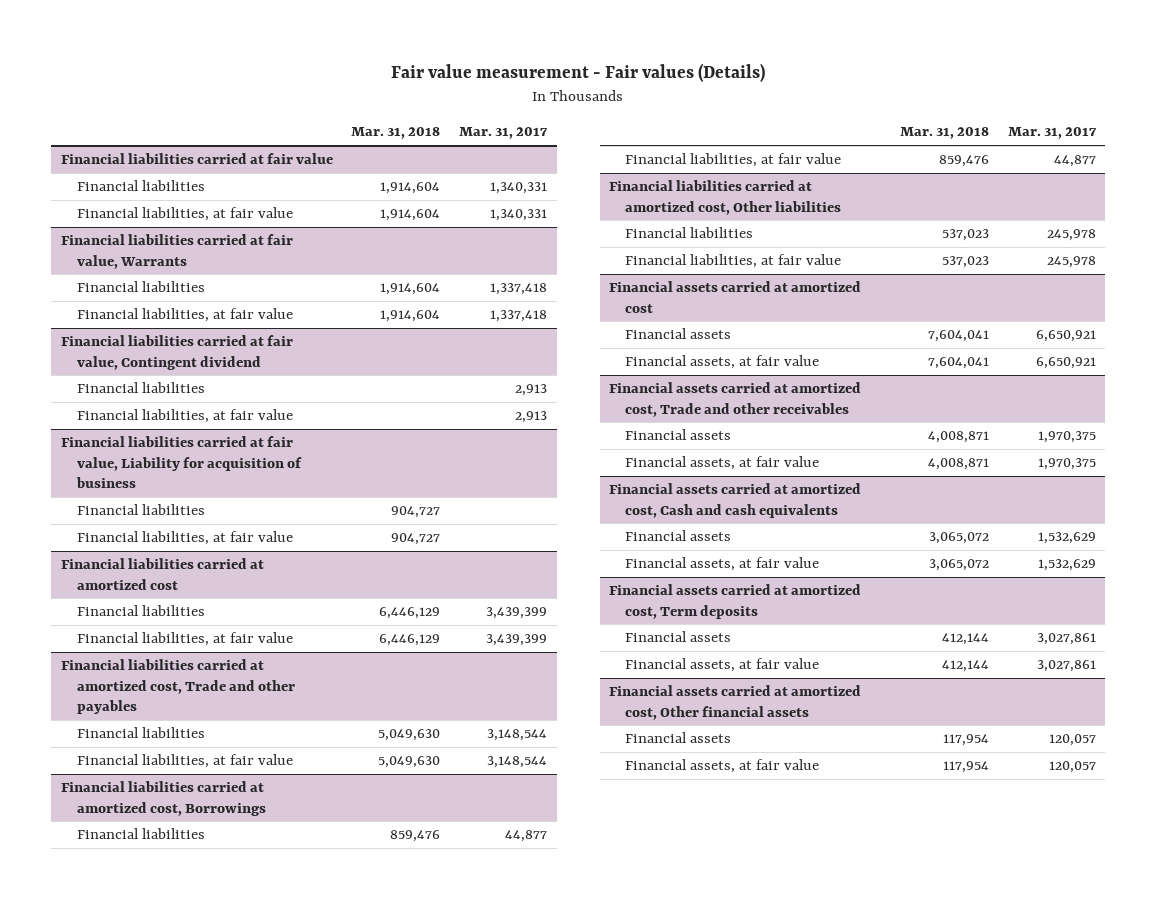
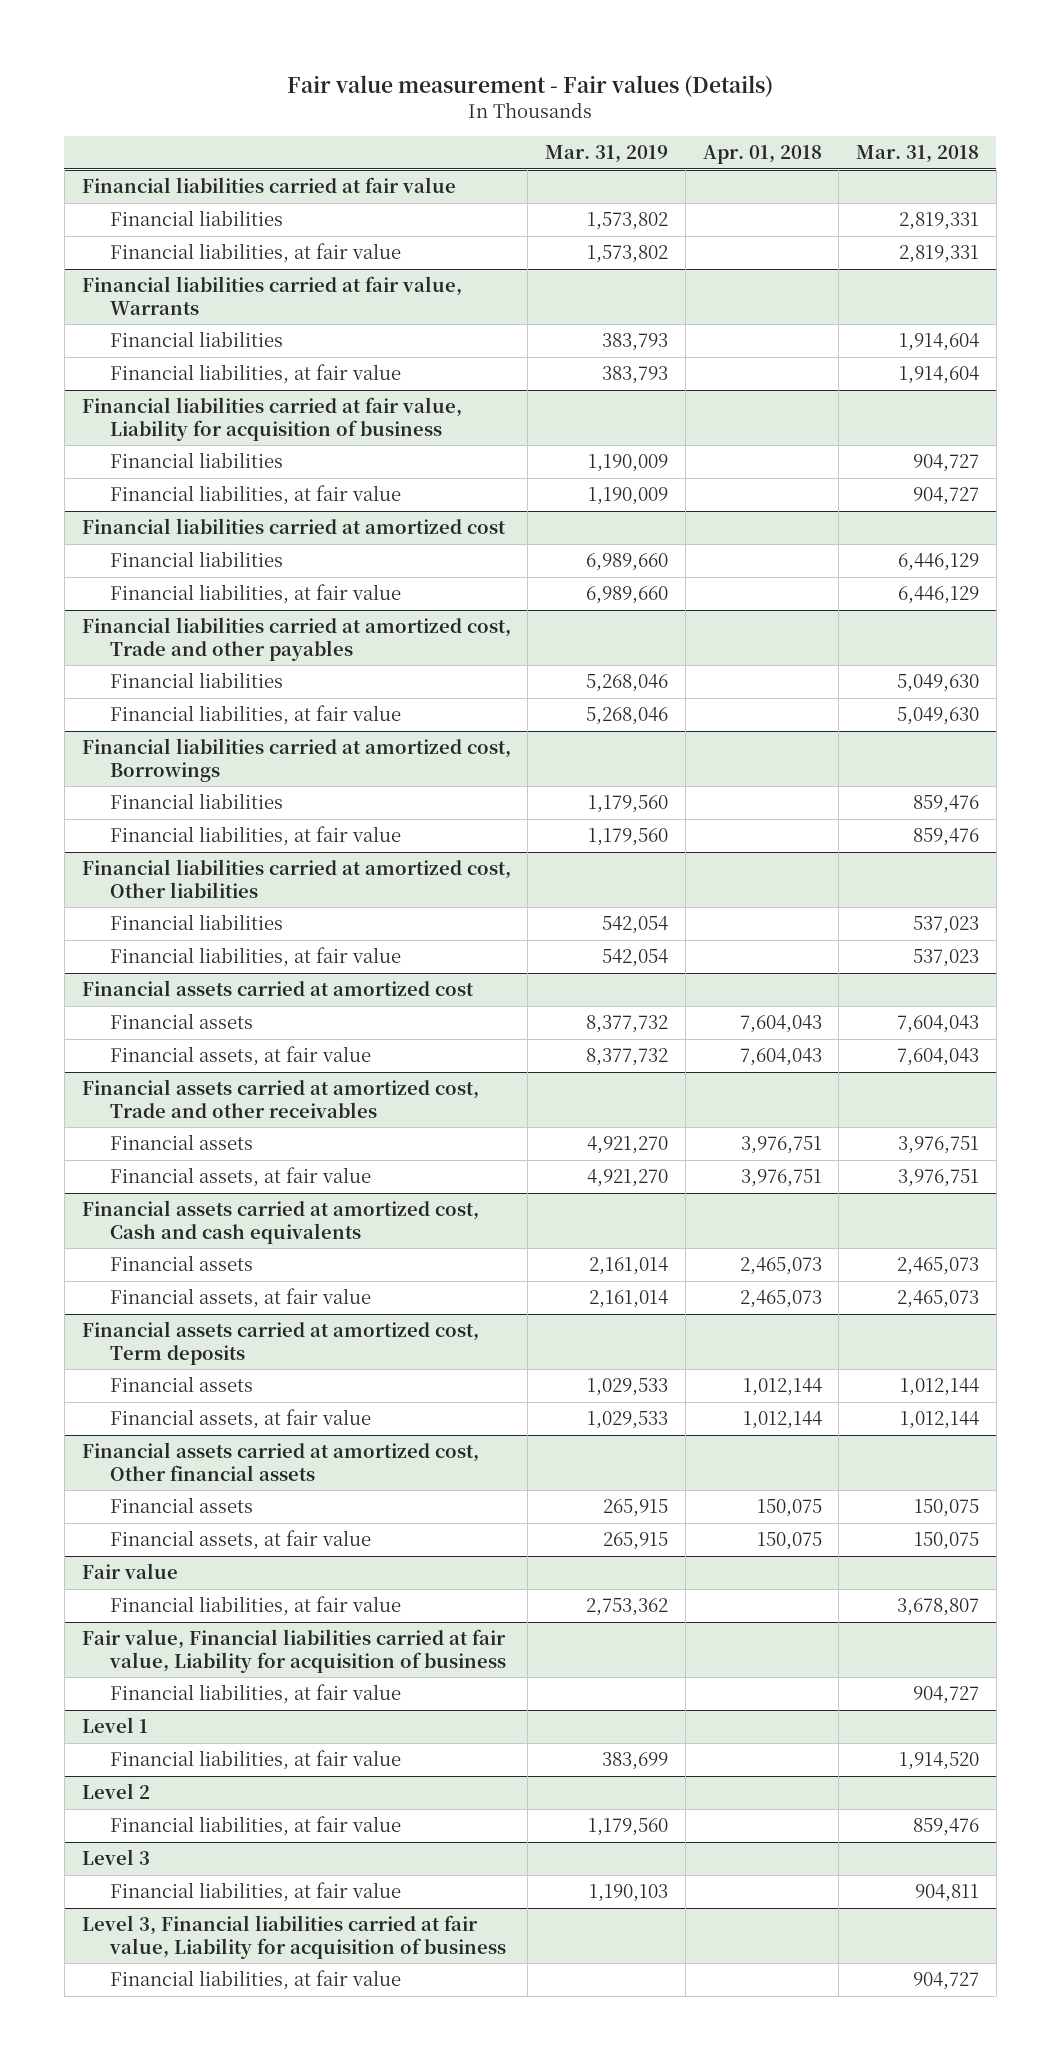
[459,127,549,140] Mar. 31, 2017 -> none
none -> [545,145,669,164] Mar. 31, 2019
none -> [702,145,822,165] Apr. 01, 2018
[380,182,441,195] 1,914,604 -> [899,212,980,231] 2,819,331
[380,209,441,222] 1,914,604 -> [899,245,980,264] 2,819,331
[60,335,293,370] Financial liabilities carried at fair value, Contingent dividend -> none
[76,382,205,394] Financial liabilities -> none
[76,409,293,424] Financial liabilities, at fair value -> none
[927,330,989,343] 7,604,041 -> [897,1015,980,1034] 7,604,043
[927,357,989,370] 7,604,041 -> [897,1048,980,1067] 7,604,043
[927,431,989,444] 4,008,871 -> [898,1136,980,1155] 3,976,751
[927,458,989,471] 4,008,871 -> [898,1169,980,1188] 3,976,751
[928,532,989,545] 3,065,072 -> [897,1257,980,1276] 2,465,073
[928,559,989,572] 3,065,072 -> [897,1290,980,1309] 2,465,073
[941,633,989,646] 412,144 -> [900,1378,980,1397] 1,012,144
[941,660,989,673] 412,144 -> [900,1411,980,1430] 1,012,144
[942,734,989,747] 117,954 -> [914,1499,980,1518] 150,075
[942,761,989,774] 117,954 -> [914,1532,980,1551] 150,075
none -> [81,1563,178,1580] Fair value
none -> [110,1596,402,1617] Financial liabilities, at fair value
none -> [81,1629,507,1673] Fair value, Financial liabilities carried at fair value, Liability for acquisition of business
none -> [110,1684,402,1705] Financial liabilities, at fair value
none -> [81,1717,148,1734] Level 1
none -> [110,1750,402,1771] Financial liabilities, at fair value
none -> [81,1783,150,1800] Level 2
none -> [110,1816,402,1837] Financial liabilities, at fair value
none -> [81,1849,150,1866] Level 3
none -> [110,1882,402,1903] Financial liabilities, at fair value
none -> [81,1915,507,1959] Level 3, Financial liabilities carried at fair value, Liability for acquisition of business
none -> [110,1970,402,1991] Financial liabilities, at fair value

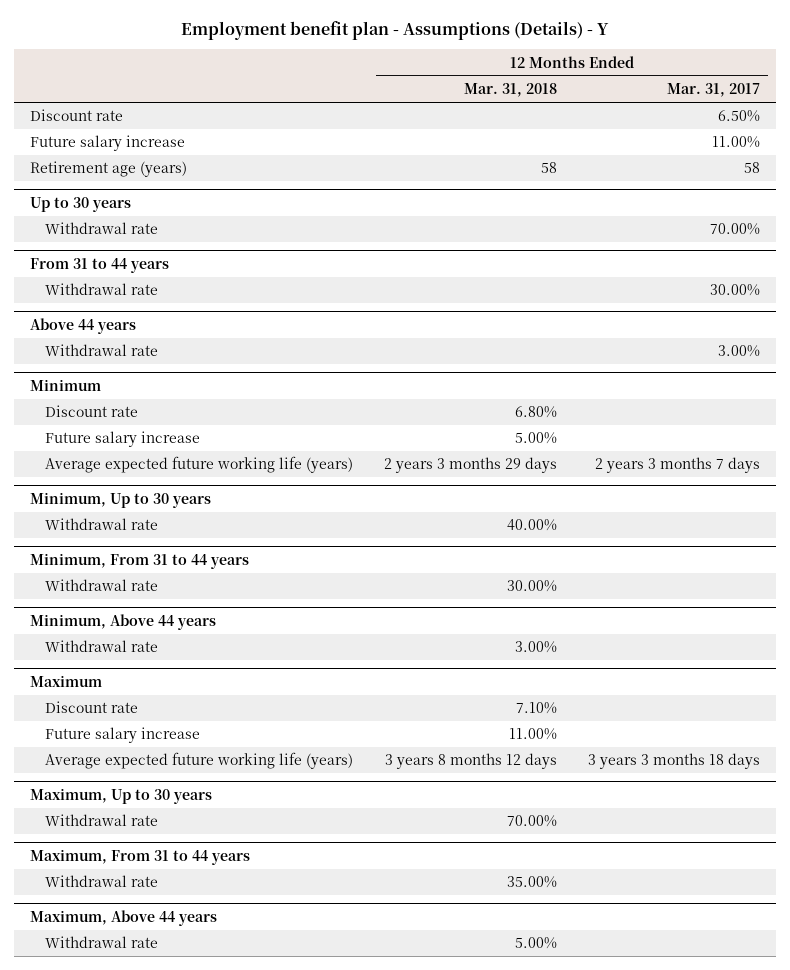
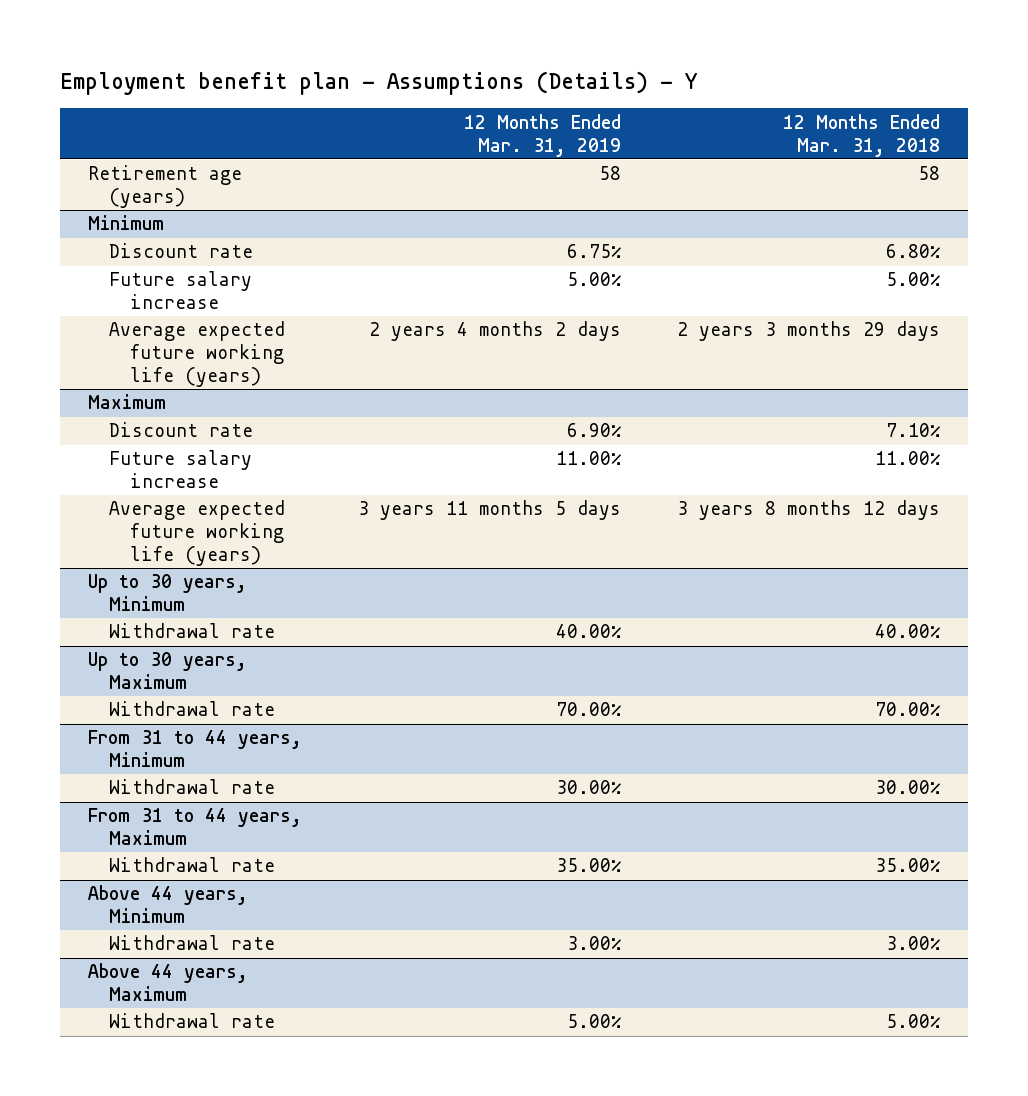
[667,83,761,98] Mar. 31, 2017 -> none
none -> [463,113,621,157] 12 Months Ended Mar. 31, 2019
[29,109,123,122] Discount rate -> none
[29,135,185,152] Future salary increase -> none
[29,197,131,213] Up to 30 years -> none
[44,222,158,235] Withdrawal rate -> none
[29,258,169,274] From 31 to 44 years -> none
[44,283,158,296] Withdrawal rate -> none
[29,318,136,335] Above 44 years -> none
[44,344,158,357] Withdrawal rate -> none
[29,492,211,509] Minimum, Up to 30 years -> none
[44,518,158,531] Withdrawal rate -> none
[29,553,249,570] Minimum, From 31 to 44 years -> none
[44,579,158,592] Withdrawal rate -> none
[29,614,216,631] Minimum, Above 44 years -> none
[44,640,158,653] Withdrawal rate -> none
none -> [87,574,247,612] Up to 30 years, Minimum
none -> [108,623,275,639] Withdrawal rate
[29,788,212,805] Maximum, Up to 30 years -> [87,652,247,690] Up to 30 years, Maximum
none -> [87,730,302,768] From 31 to 44 years, Minimum
none -> [108,779,275,795] Withdrawal rate
[29,849,250,866] Maximum, From 31 to 44 years -> [87,808,302,846] From 31 to 44 years, Maximum
none -> [87,885,248,924] Above 44 years, Minimum
none -> [108,935,275,951] Withdrawal rate
[29,910,217,927] Maximum, Above 44 years -> [87,963,248,1002] Above 44 years, Maximum

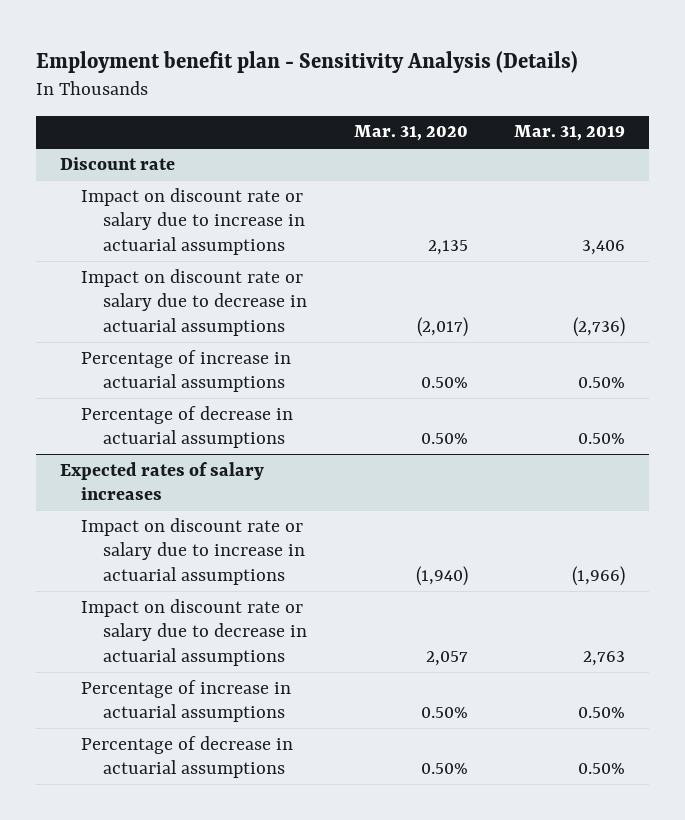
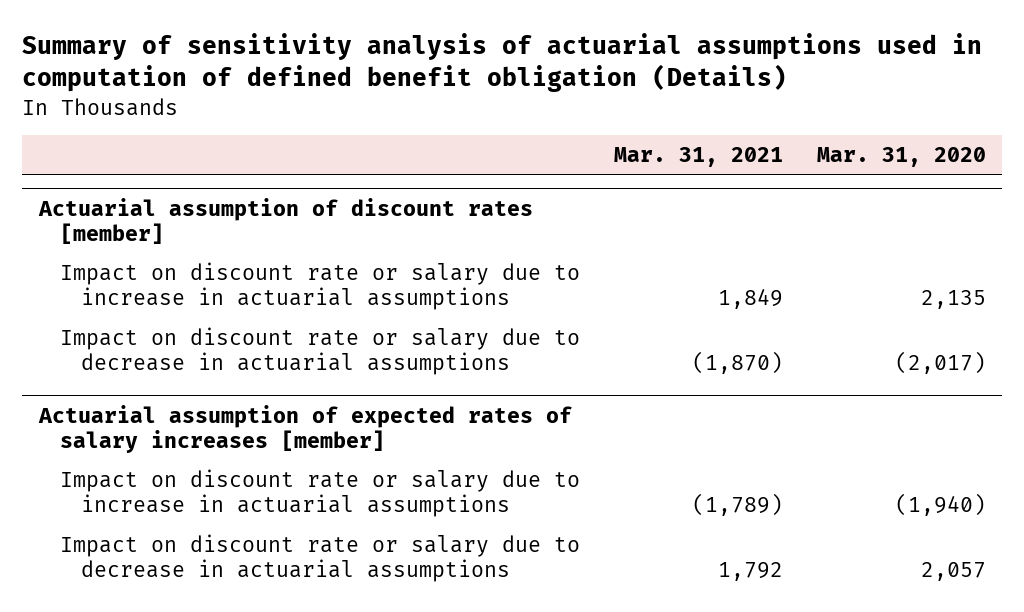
[36,51,579,74] Employment benefit plan - Sensitivity Analysis (Details) -> [21,33,982,93] Summary of sensitivity analysis of actuarial assumptions used in computation of defined benefit obligation (Details)
[514,125,626,142] Mar. 31, 2019 -> none
none -> [613,147,783,168] Mar. 31, 2021
[59,156,175,170] Discount rate -> [37,197,533,244] Actuarial assumption of discount rates [member]
[81,349,292,393] Percentage of increase in actuarial assumptions -> none
[81,405,294,449] Percentage of decrease in actuarial assumptions -> none
[59,461,264,501] Expected rates of salary increases -> [37,404,572,453] Actuarial assumption of expected rates of salary increases [member]
[81,679,292,723] Percentage of increase in actuarial assumptions -> none
[81,735,294,779] Percentage of decrease in actuarial assumptions -> none

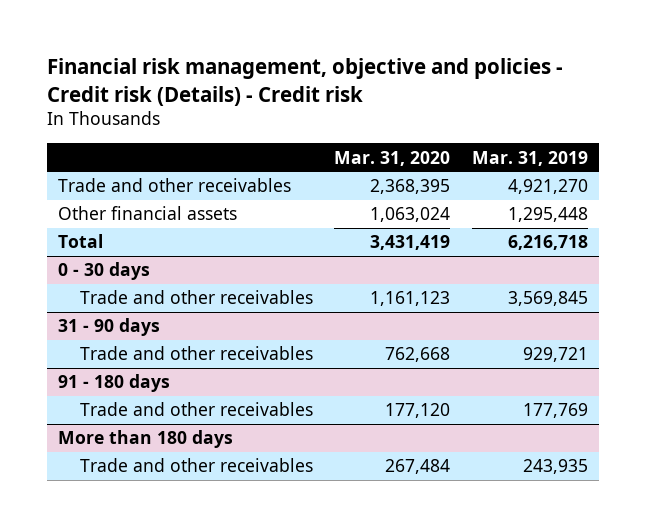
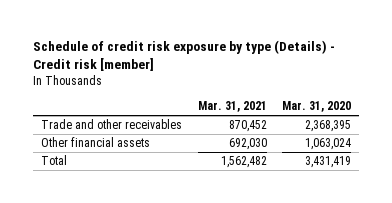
[46,58,563,106] Financial risk management, objective and policies - Credit risk (Details) - Credit risk -> [32,40,335,72] Schedule of credit risk exposure by type (Details) - Credit risk [member]
[472,150,589,166] Mar. 31, 2019 -> none
none -> [197,101,267,113] Mar. 31, 2021
[57,262,150,281] 0 - 30 days -> none
[79,290,313,305] Trade and other receivables -> none
[57,318,160,337] 31 - 90 days -> none
[79,346,313,361] Trade and other receivables -> none
[57,374,170,393] 91 - 180 days -> none
[79,402,313,417] Trade and other receivables -> none
[57,430,233,449] More than 180 days -> none
[79,458,313,473] Trade and other receivables -> none

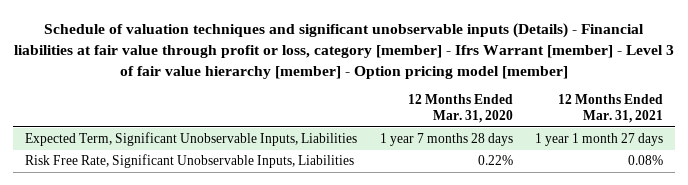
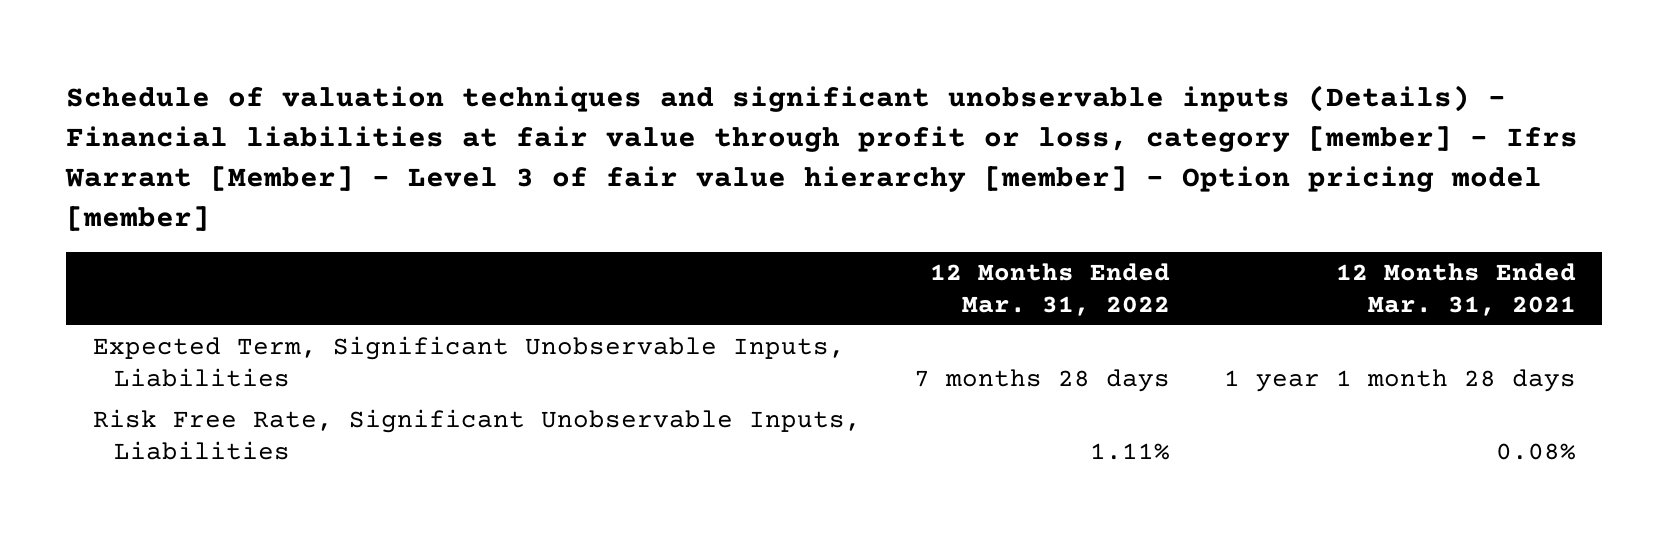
[14,22,675,79] Schedule of valuation techniques and significant unobservable inputs (Details) - Financial liabilities at fair value through profit or loss, category [member] - Ifrs Warrant [member] - Level 3 of fair value hierarchy [member] - Option pricing model [member] -> [64,84,1578,232] Schedule of valuation techniques and significant unobservable inputs (Details) - Financial liabilities at fair value through profit or loss, category [member] - Ifrs Warrant [Member] - Level 3 of fair value hierarchy [member] - Option pricing model [member]
[407,94,513,124] 12 Months Ended Mar. 31, 2020 -> none
none -> [930,262,1171,317] 12 Months Ended Mar. 31, 2022
[535,133,664,147] 1 year 1 month 27 days -> [1223,369,1576,393] 1 year 1 month 28 days

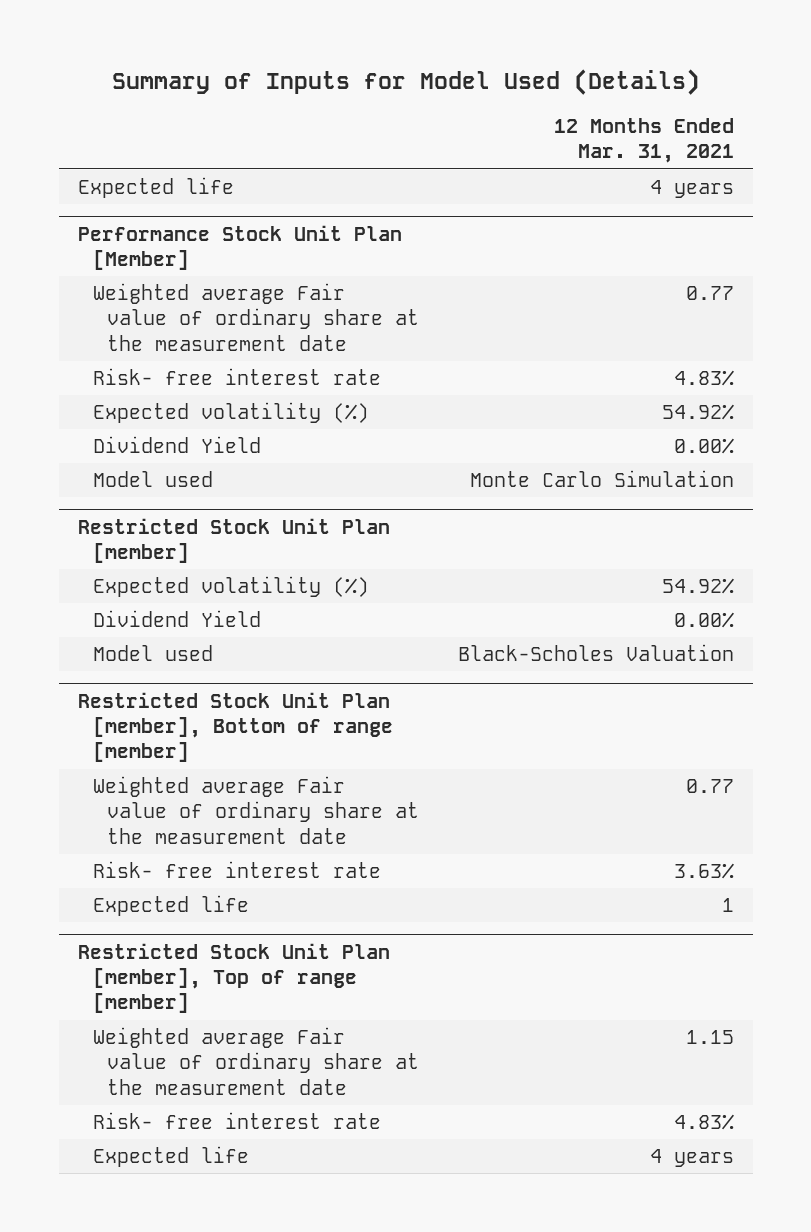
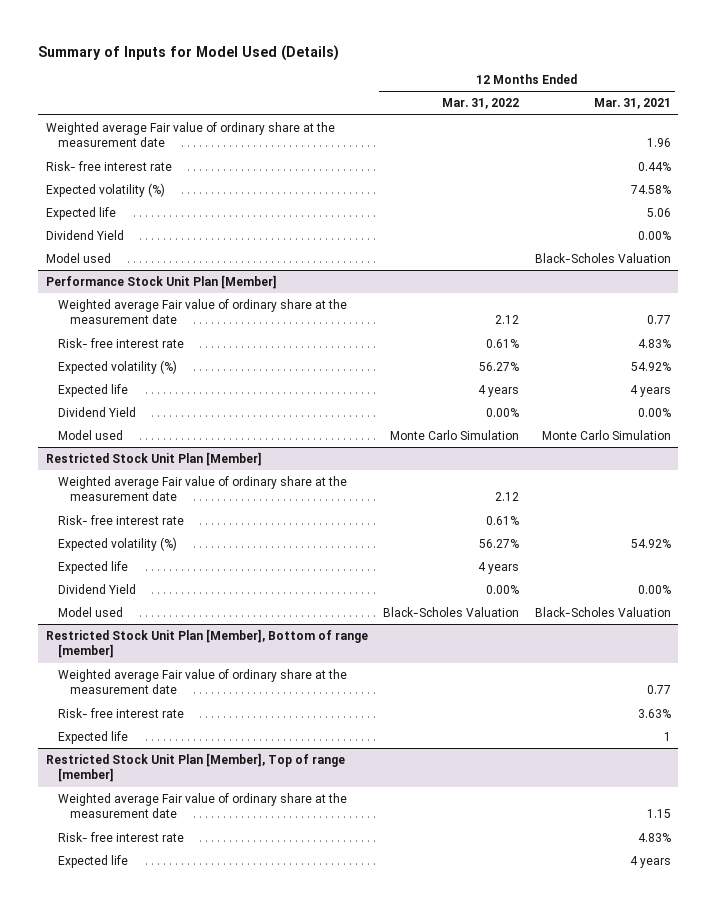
none -> [442,98,520,110] Mar. 31, 2022
none -> [45,121,335,148] Weighted average Fair value of ordinary share at the measurement date
none -> [45,160,172,171] Risk- free interest rate
none -> [45,182,165,197] Expected volatility (%)
[649,180,734,199] 4 years -> [646,207,671,217] 5.06
none -> [45,229,124,240] Dividend Yield
none -> [45,252,111,263] Model used
none -> [58,383,129,397] Expected life
[77,517,390,564] Restricted Stock Unit Plan [member] -> [45,451,262,466] Restricted Stock Unit Plan [Member]
none -> [58,475,348,502] Weighted average Fair value of ordinary share at the measurement date
none -> [58,514,185,525] Risk- free interest rate
none -> [58,560,129,574] Expected life
[77,691,393,763] Restricted Stock Unit Plan [member], Bottom of range [member] -> [45,628,368,659] Restricted Stock Unit Plan [Member], Bottom of range [member]
[77,942,390,1014] Restricted Stock Unit Plan [member], Top of range [member] -> [45,752,345,783] Restricted Stock Unit Plan [Member], Top of range [member]

